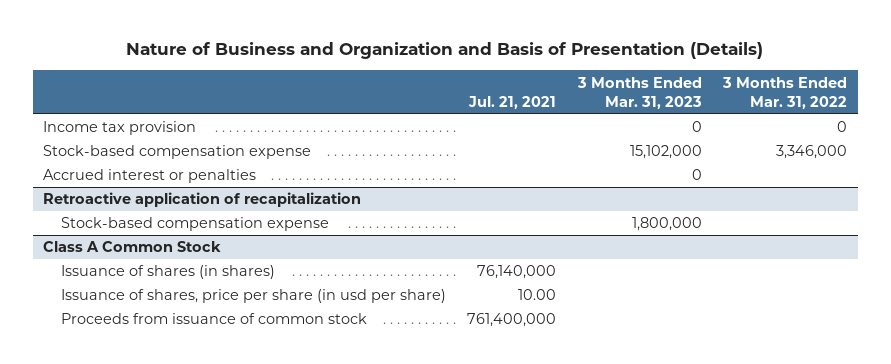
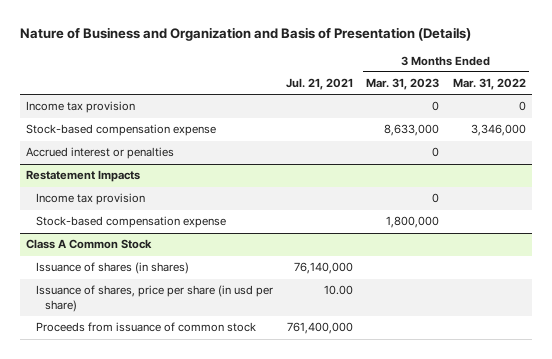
[629,145,702,160] 15,102,000 -> [384,124,440,137] 8,633,000
[43,192,362,208] Retroactive application of recapitalization -> [26,170,141,183] Restatement Impacts
none -> [35,193,145,206] Income tax provision

